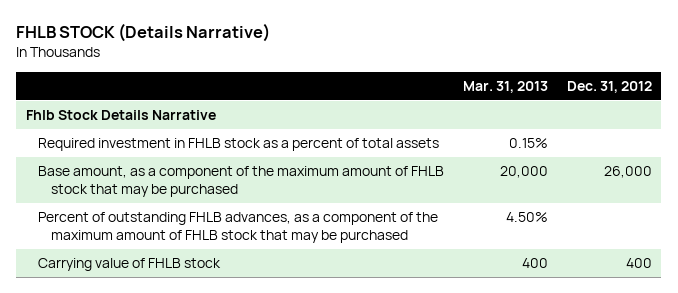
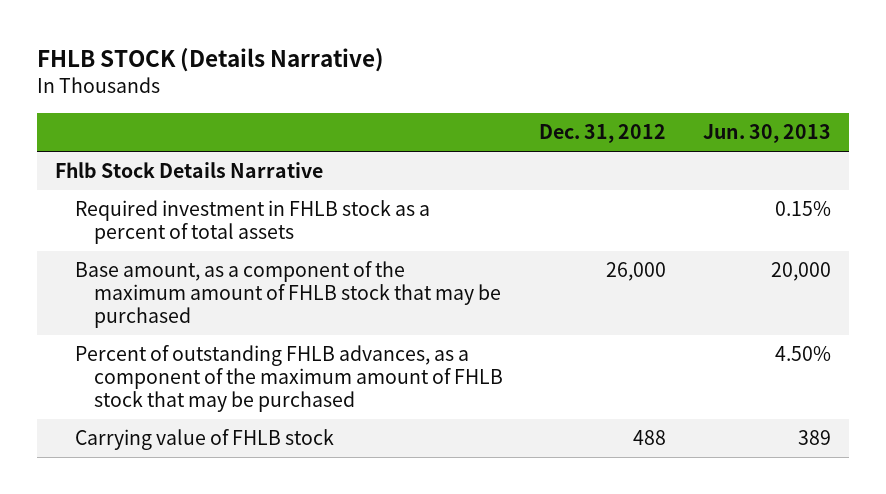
[463,80,549,93] Mar. 31, 2013 -> none
none -> [702,123,831,143] Jun. 30, 2013
[626,258,653,269] 400 -> [633,430,667,446] 488

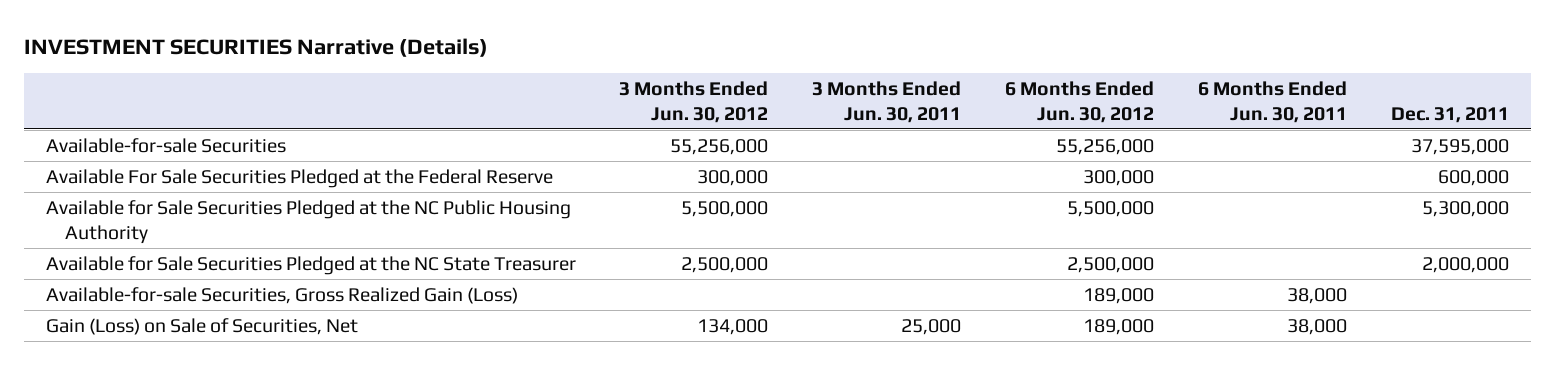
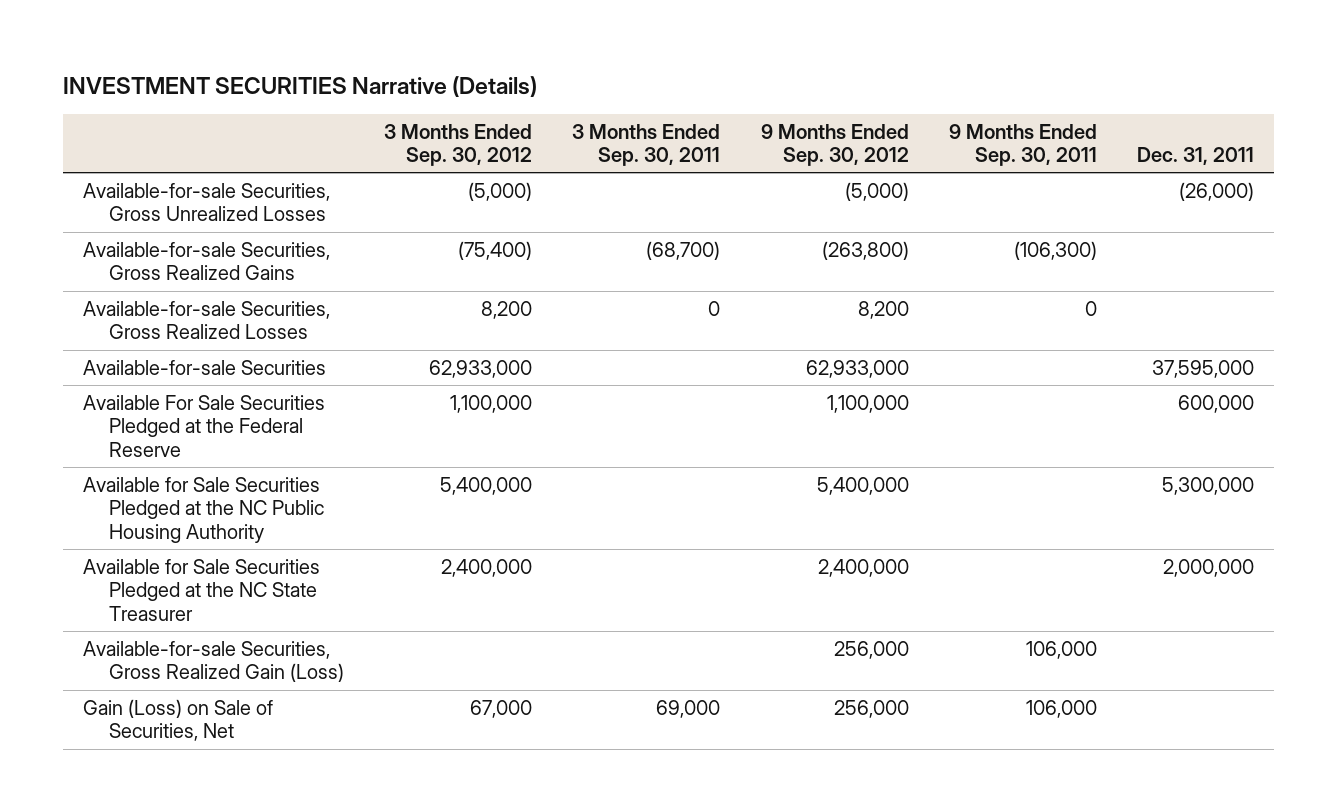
[619,80,769,123] 3 Months Ended Jun. 30, 2012 -> none
[812,80,962,123] 3 Months Ended Jun. 30, 2011 -> none
[1005,80,1155,123] 6 Months Ended Jun. 30, 2012 -> none
[1198,80,1348,123] 6 Months Ended Jun. 30, 2011 -> none
none -> [384,123,533,167] 3 Months Ended Sep. 30, 2012
none -> [572,123,721,167] 3 Months Ended Sep. 30, 2011
none -> [760,123,909,167] 9 Months Ended Sep. 30, 2012
none -> [948,123,1097,167] 9 Months Ended Sep. 30, 2011
none -> [82,182,330,222] Available-for-sale Securities, Gross Unrealized Losses
none -> [82,241,330,281] Available-for-sale Securities, Gross Realized Gains
none -> [82,300,330,340] Available-for-sale Securities, Gross Realized Losses

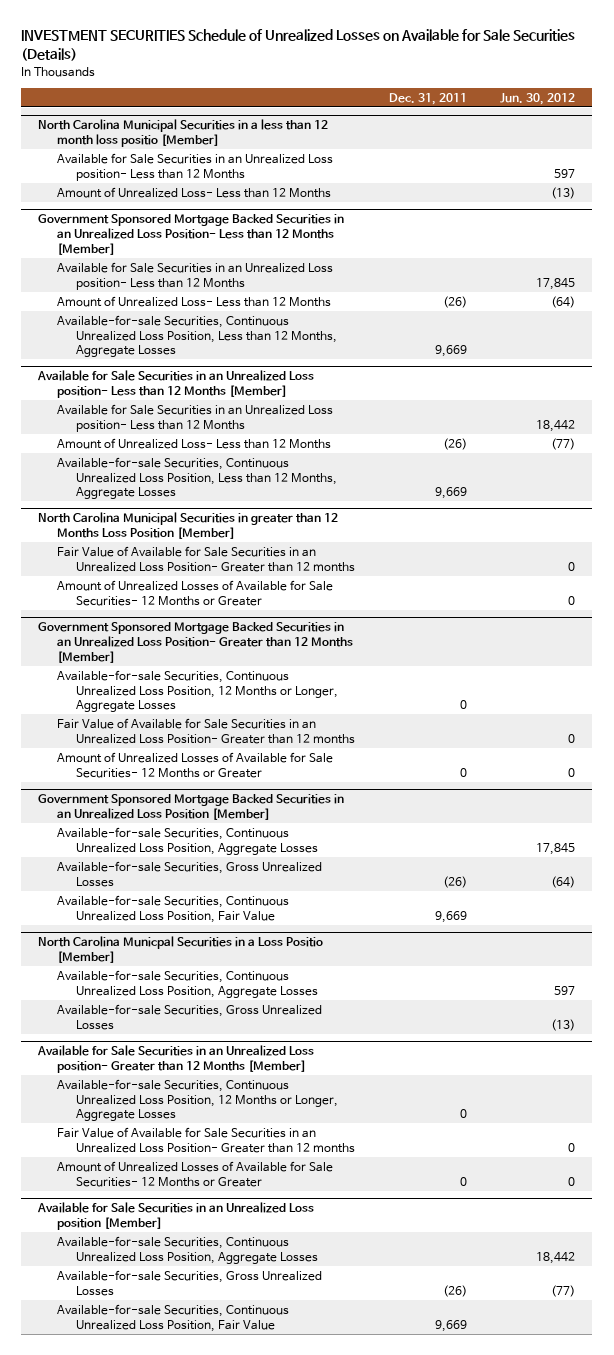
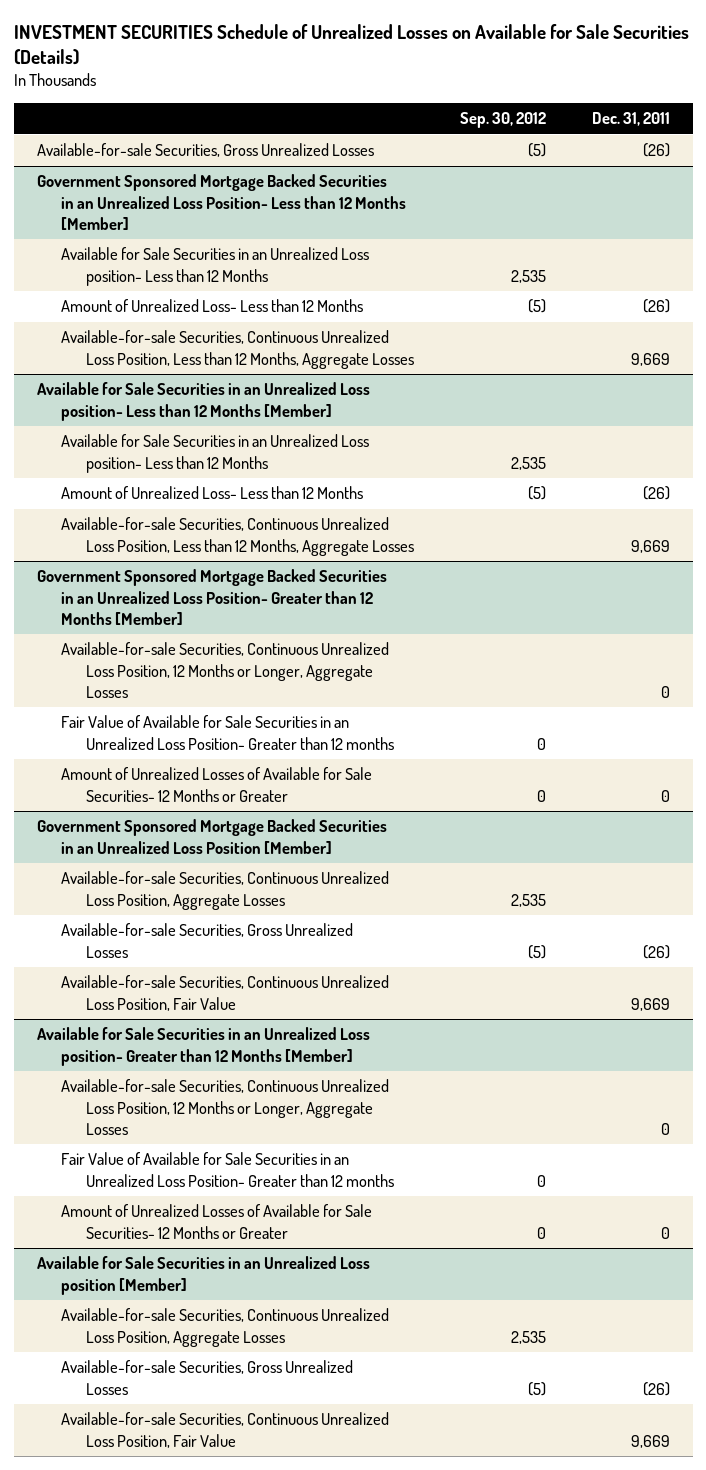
[500,92,576,105] Jun. 30, 2012 -> none
none -> [459,112,546,129] Sep. 30, 2012
[38,119,329,148] North Carolina Municipal Securities in a less than 12 month loss positio [Member] -> none
[57,152,334,181] Available for Sale Securities in an Unrealized Loss position- Less than 12 Months -> none
[57,186,332,198] Amount of Unrealized Loss- Less than 12 Months -> none
none -> [36,143,374,158] Available-for-sale Securities, Gross Unrealized Losses
[38,512,339,540] North Carolina Municipal Securities in greater than 12 Months Loss Position [Member] -> none
[57,545,355,572] Fair Value of Available for Sale Securities in an Unrealized Loss Position- Greater than 12 months -> none
[57,579,334,606] Amount of Unrealized Losses of Available for Sale Securities- 12 Months or Greater -> none
[38,936,324,964] North Carolina Municpal Securities in a Loss Positio [Member] -> none
[57,969,318,998] Available-for-sale Securities, Continuous Unrealized Loss Position, Aggregate Losses -> none
[57,1003,323,1030] Available-for-sale Securities, Gross Unrealized Losses -> none

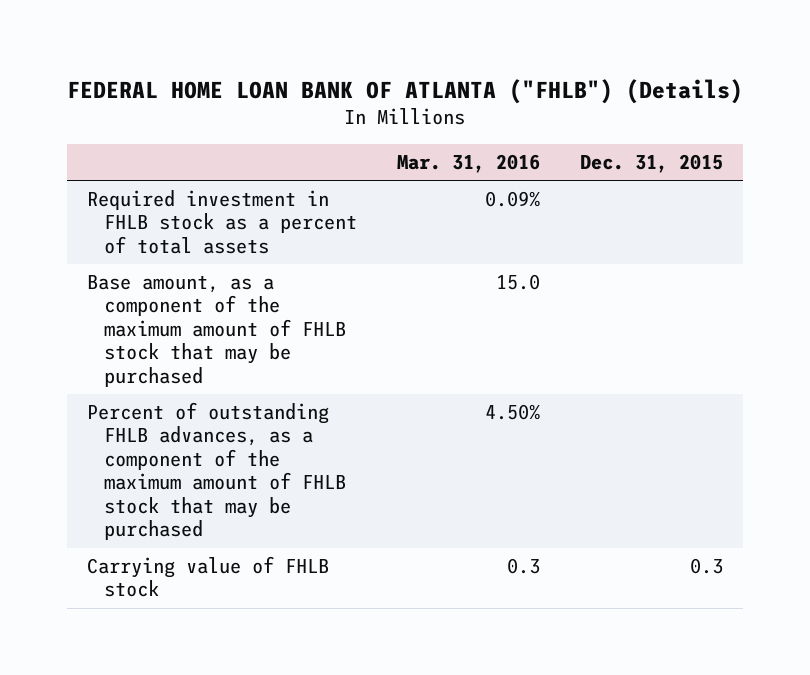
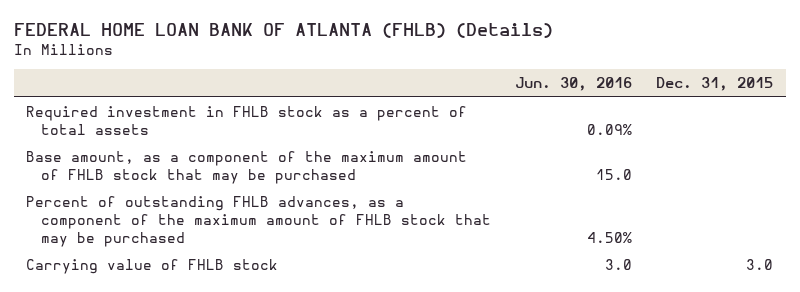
[66,78,743,104] FEDERAL HOME LOAN BANK OF ATLANTA ("FHLB") (Details) -> [14,23,554,39] FEDERAL HOME LOAN BANK OF ATLANTA (FHLB) (Details)
[397,154,541,174] Mar. 31, 2016 -> none
none -> [515,77,633,92] Jun. 30, 2016
[690,558,724,575] 0.3 -> [746,258,774,270] 3.0

